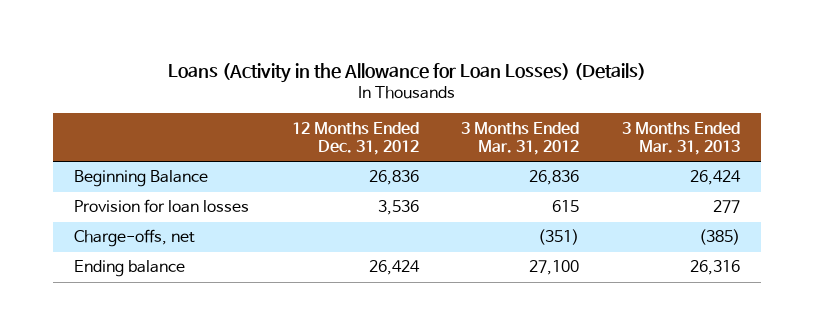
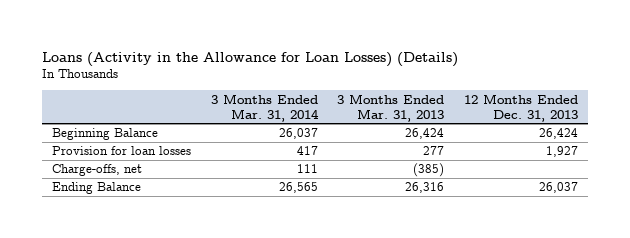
[291,121,419,156] 12 Months Ended Dec. 31, 2012 -> none
[461,121,580,156] 3 Months Ended Mar. 31, 2012 -> none
none -> [210,93,319,122] 3 Months Ended Mar. 31, 2014
none -> [464,93,579,122] 12 Months Ended Dec. 31, 2013
[74,260,186,278] Ending balance -> [52,182,142,195] Ending Balance

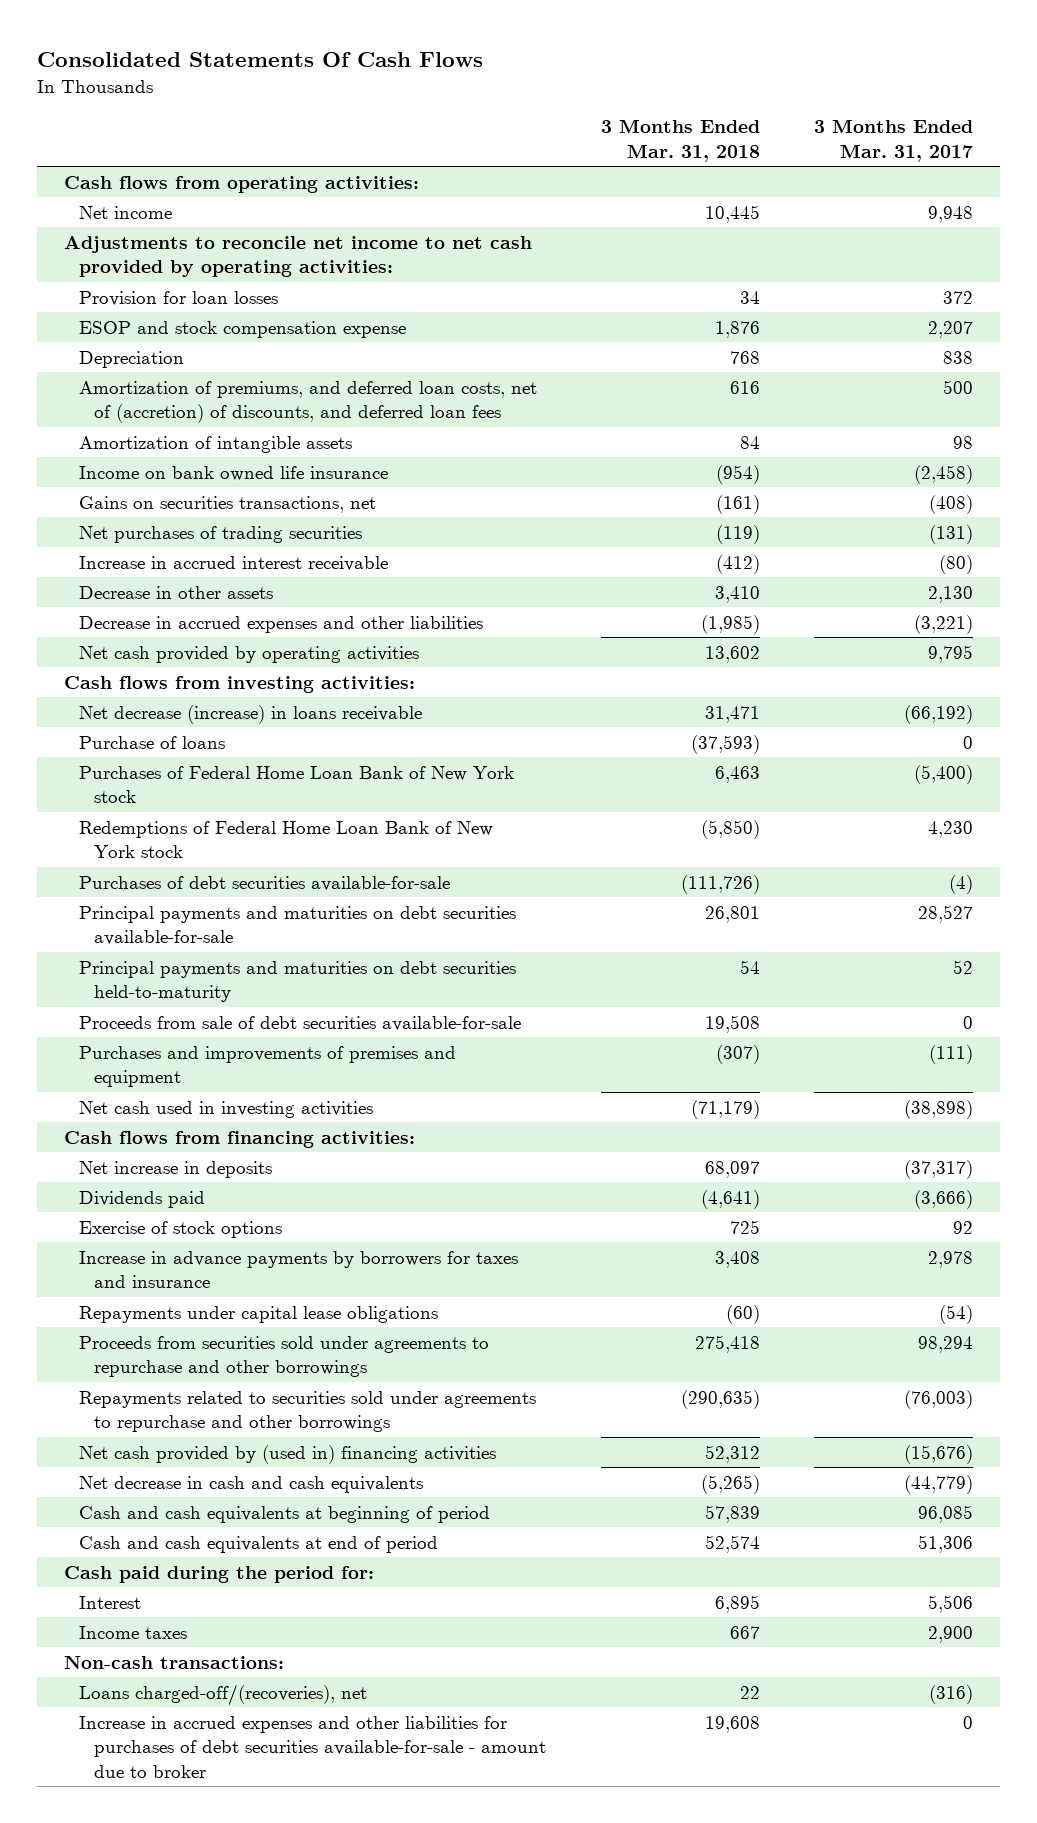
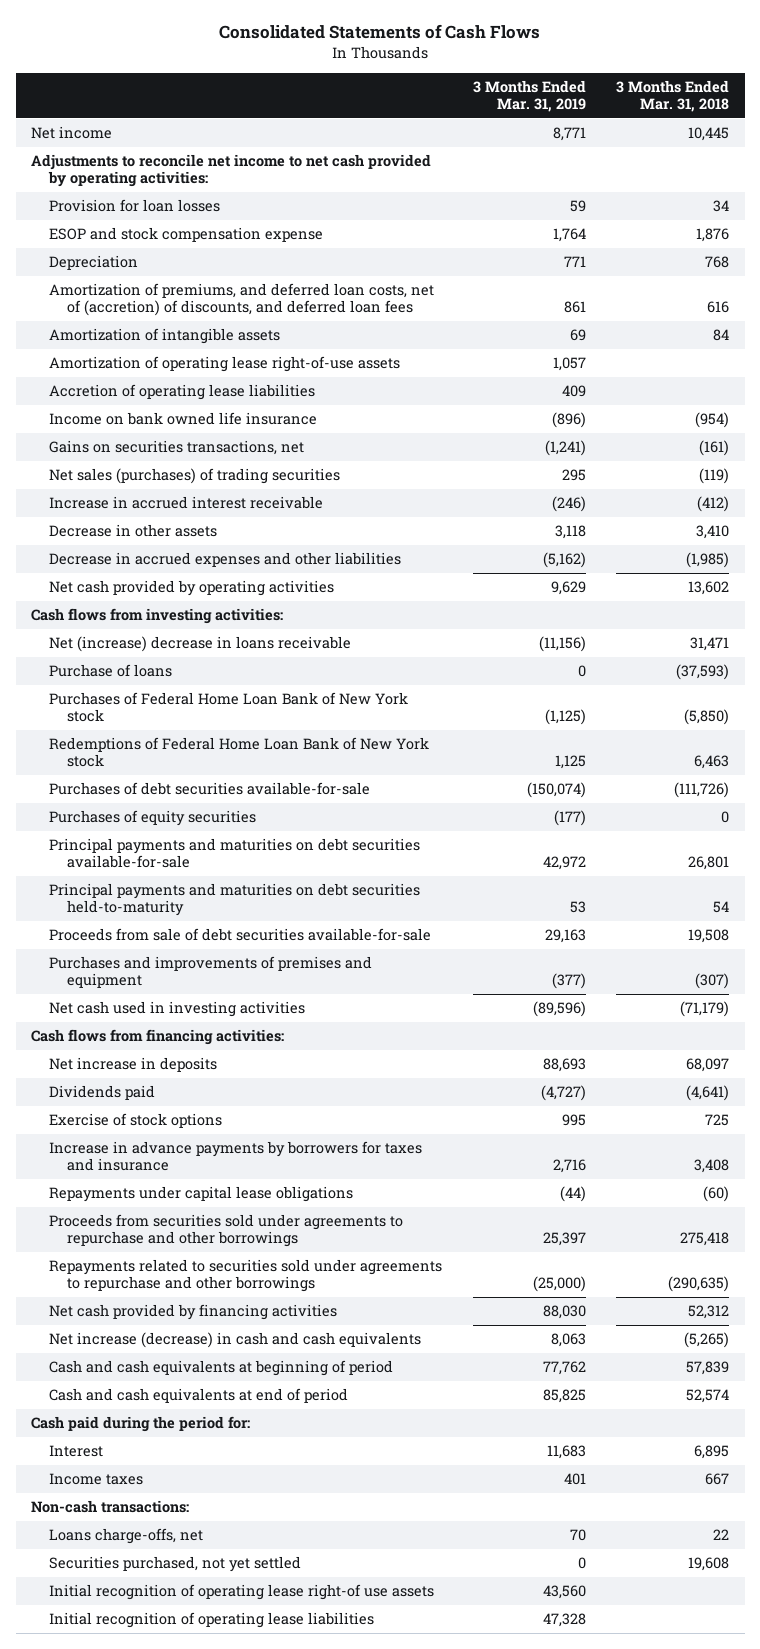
[36,51,483,67] Consolidated Statements Of Cash Flows -> [219,24,541,40] Consolidated Statements of Cash Flows
[814,119,974,162] 3 Months Ended Mar. 31, 2017 -> none
none -> [472,80,586,113] 3 Months Ended Mar. 31, 2019
[64,175,420,193] Cash flows from operating activities: -> none
none -> [49,356,401,373] Amortization of operating lease right-of-use assets
none -> [49,384,316,401] Accretion of operating lease liabilities
[79,525,363,543] Net purchases of trading securities -> [49,468,341,485] Net sales (purchases) of trading securities
[79,704,423,724] Net decrease (increase) in loans receivable -> [49,636,352,653] Net (increase) decrease in loans receivable
[714,765,760,783] 6,463 -> [684,709,730,726] (5,850)
[700,819,760,839] (5,850) -> [694,755,730,770] 6,463
none -> [49,810,257,827] Purchases of equity securities
[79,1444,497,1464] Net cash provided by (used in) financing activities -> [49,1304,338,1321] Net cash provided by financing activities
[79,1475,424,1493] Net decrease in cash and cash equivalents -> [49,1332,422,1349] Net increase (decrease) in cash and cash equivalents
[79,1683,368,1706] Loans charged-off/(recoveries), net -> [49,1528,204,1545] Loans charge-offs, net
[79,1715,547,1778] Increase in accrued expenses and other liabilities for purchases of debt securities available-for-sale - amount due to broker -> [49,1556,302,1573] Securities purchased, not yet settled
none -> [49,1584,435,1601] Initial recognition of operating lease right-of use assets
none -> [49,1612,375,1629] Initial recognition of operating lease liabilities

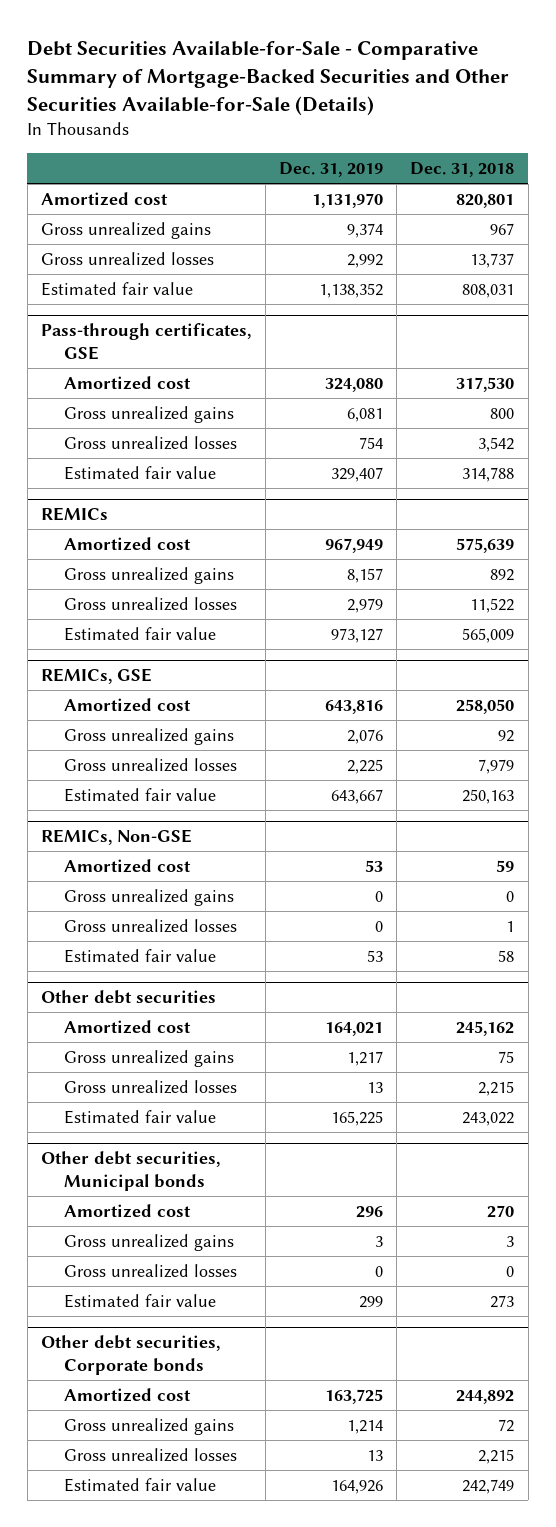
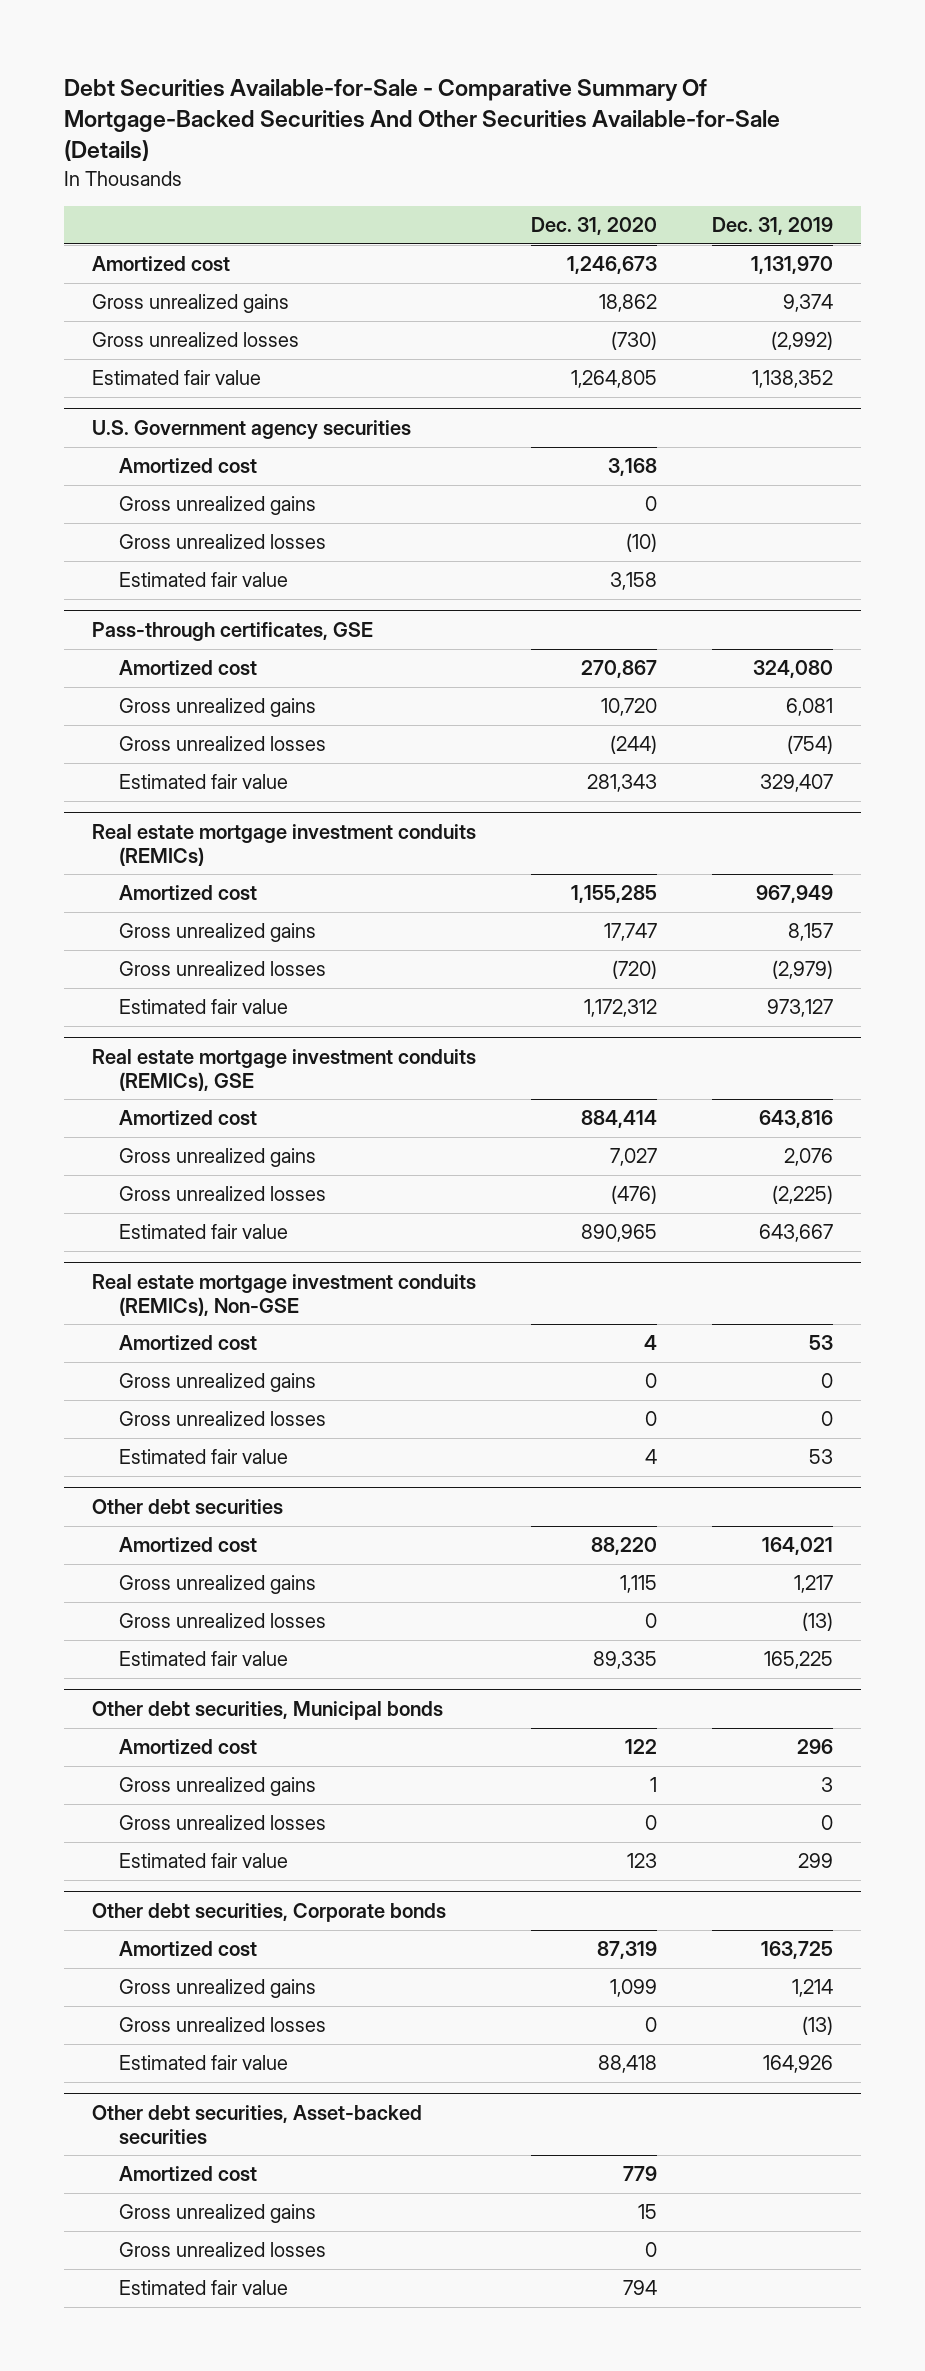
[27,41,510,117] Debt Securities Available-for-Sale - Comparative Summary of Mortgage-Backed Securities and Other Securities Available-for-Sale (Details) -> [64,78,781,162] Debt Securities Available-for-Sale - Comparative Summary Of Mortgage-Backed Securities And Other Securities Available-for-Sale (Details)
[410,162,515,178] Dec. 31, 2018 -> none
none -> [531,217,658,236] Dec. 31, 2020
[346,253,383,268] 2,992 -> [771,331,834,351] (2,992)
none -> [91,420,411,441] U.S. Government agency securities
none -> [119,458,258,474] Amortized cost
none -> [119,496,317,516] Gross unrealized gains
none -> [119,534,327,550] Gross unrealized losses
none -> [119,572,289,588] Estimated fair value
[358,436,383,449] 754 -> [787,735,834,755] (754)
[41,507,109,522] REMICs -> [91,824,476,866] Real estate mortgage investment conduits (REMICs)
[346,597,383,613] 2,979 -> [772,960,834,980] (2,979)
[41,668,153,685] REMICs, GSE -> none
none -> [91,1049,476,1091] Real estate mortgage investment conduits (REMICs), GSE
[346,758,383,774] 2,225 -> [772,1185,834,1205] (2,225)
[41,829,193,846] REMICs, Non-GSE -> none
none -> [91,1274,476,1316] Real estate mortgage investment conduits (REMICs), Non-GSE
[366,1081,383,1093] 13 -> [802,1612,834,1632] (13)
[366,1449,383,1461] 13 -> [802,2016,834,2036] (13)
none -> [91,2105,422,2144] Other debt securities, Asset-backed securities
none -> [119,2166,258,2182] Amortized cost
none -> [119,2204,317,2224] Gross unrealized gains
none -> [119,2242,327,2258] Gross unrealized losses
none -> [119,2280,289,2296] Estimated fair value

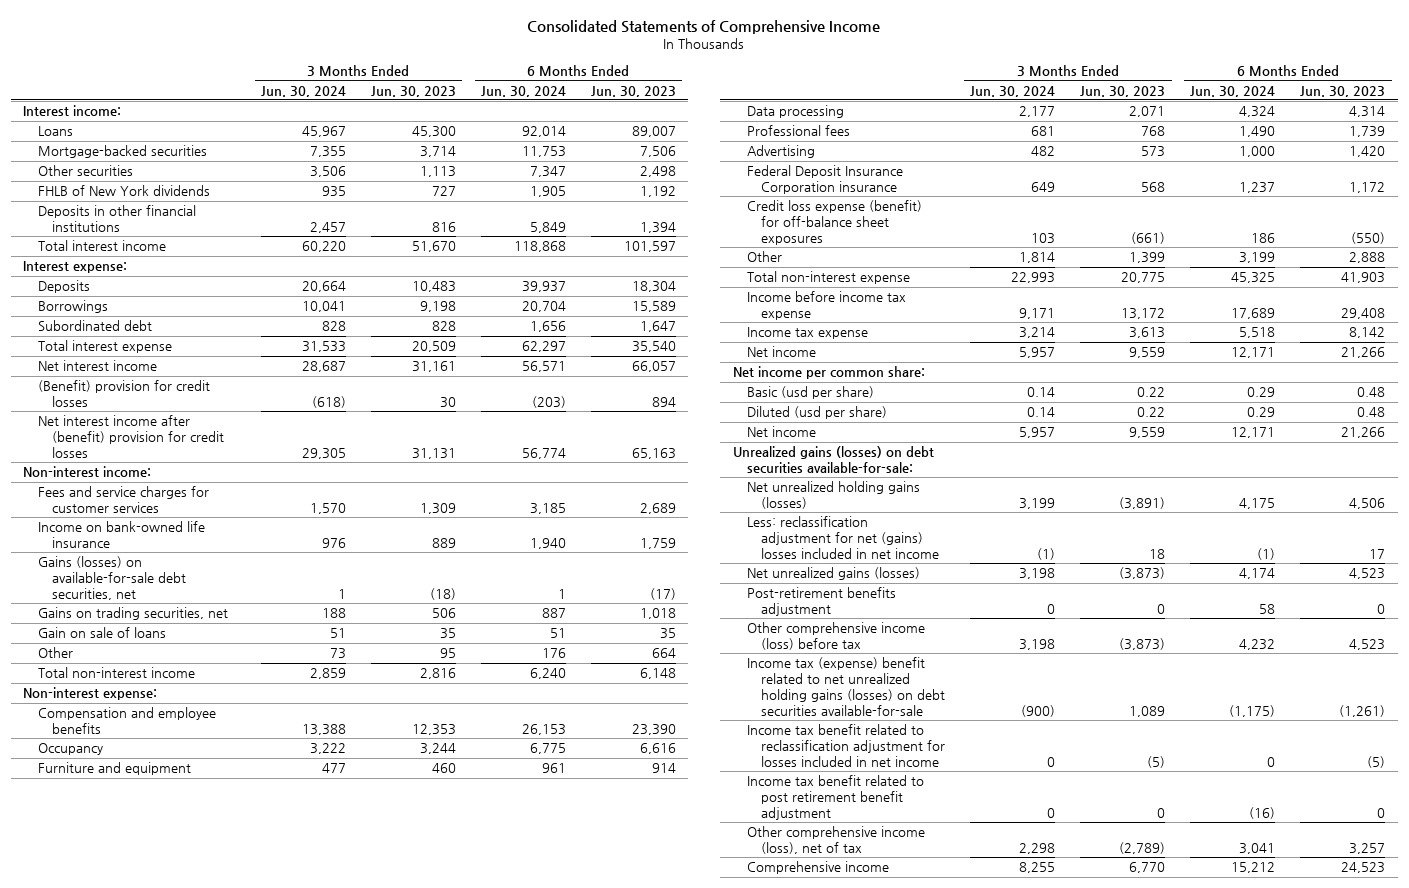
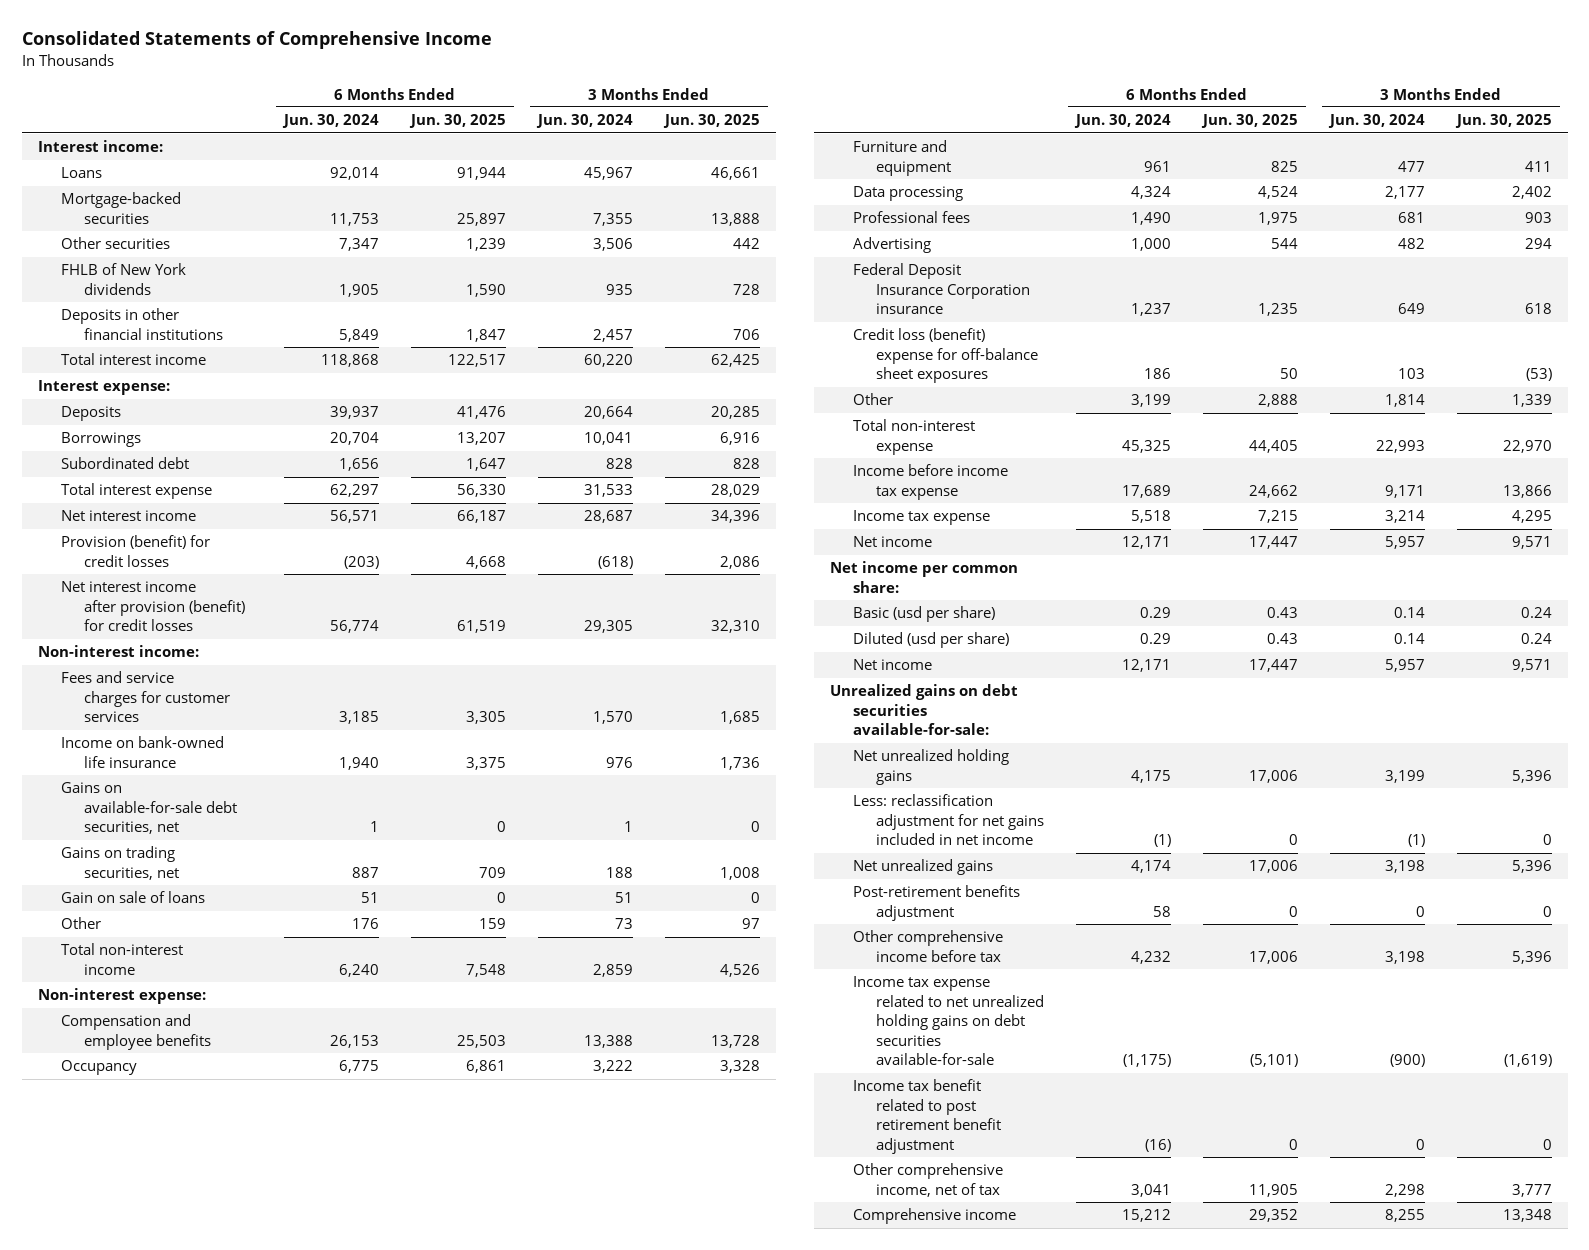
[370,85,456,97] Jun. 30, 2023 -> none
[590,85,676,97] Jun. 30, 2023 -> none
none -> [409,114,507,129] Jun. 30, 2025
none -> [662,114,760,129] Jun. 30, 2025
[37,380,210,408] (Benefit) provision for credit losses -> [61,535,211,567] Provision (benefit) for credit losses
[37,415,224,458] Net interest income after (benefit) provision for credit losses -> [61,581,246,632] Net interest income after provision (benefit) for credit losses
[37,556,186,600] Gains (losses) on available-for-sale debt securities, net -> [61,782,238,835] Gains on available-for-sale debt securities, net
[747,200,923,245] Credit loss expense (benefit) for off-balance sheet exposures -> [853,328,1039,384] Credit loss (benefit) expense for off-balance sheet exposures
[732,446,934,474] Unrealized gains (losses) on debt securities available-for-sale: -> [829,684,1018,736] Unrealized gains on debt securities available-for-sale:
[747,481,921,510] Net unrealized holding gains (losses) -> [853,749,1010,785] Net unrealized holding gains
[747,516,940,559] Less: reclassification adjustment for net (gains) losses included in net income -> [853,794,1045,846] Less: reclassification adjustment for net gains included in net income
[747,567,921,581] Net unrealized gains (losses) -> [853,859,994,876] Net unrealized gains
[747,724,946,767] Income tax benefit related to reclassification adjustment for losses included in net income -> none
[747,622,926,651] Other comprehensive income (loss) before tax -> [853,930,1004,962] Other comprehensive income before tax
[747,657,946,716] Income tax (expense) benefit related to net unrealized holding gains (losses) on debt securities available-for-sale -> [853,976,1045,1066] Income tax expense related to net unrealized holding gains on debt securities available-for-sale
[747,826,926,855] Other comprehensive income (loss), net of tax -> [853,1163,1004,1197] Other comprehensive income, net of tax

